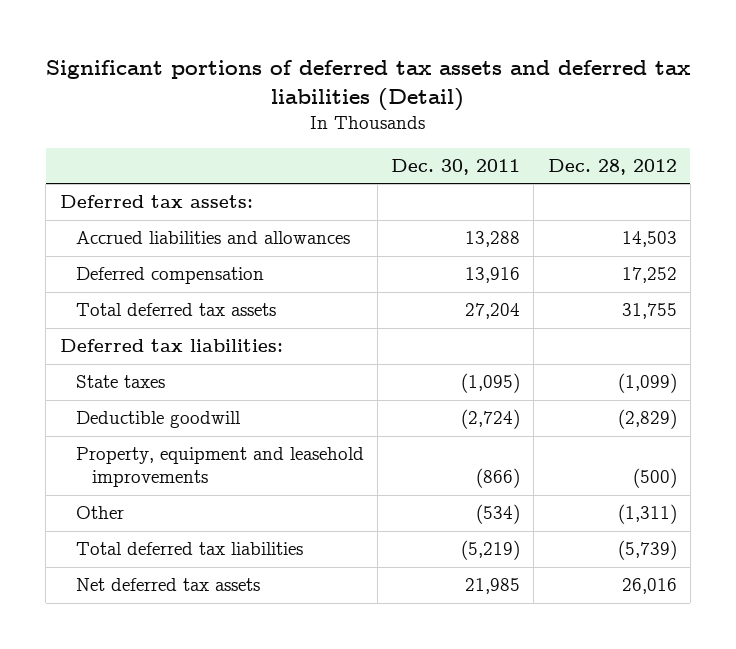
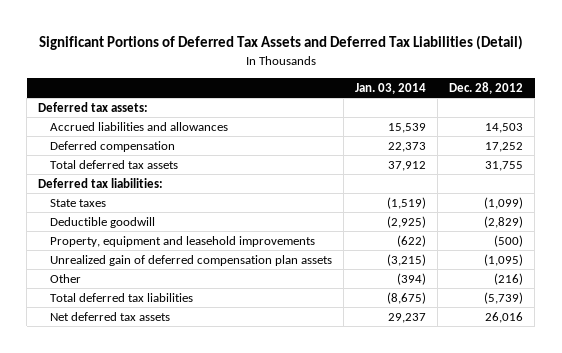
[46,59,691,111] Significant portions of deferred tax assets and deferred tax liabilities (Detail) -> [38,35,523,51] Significant Portions of Deferred Tax Assets and Deferred Tax Liabilities (Detail)
[391,158,521,175] Dec. 30, 2011 -> none
none -> [355,83,427,95] Jan. 03, 2014
none -> [50,254,333,266] Unrealized gain of deferred compensation plan assets
[617,504,677,525] (1,311) -> [494,272,524,285] (216)

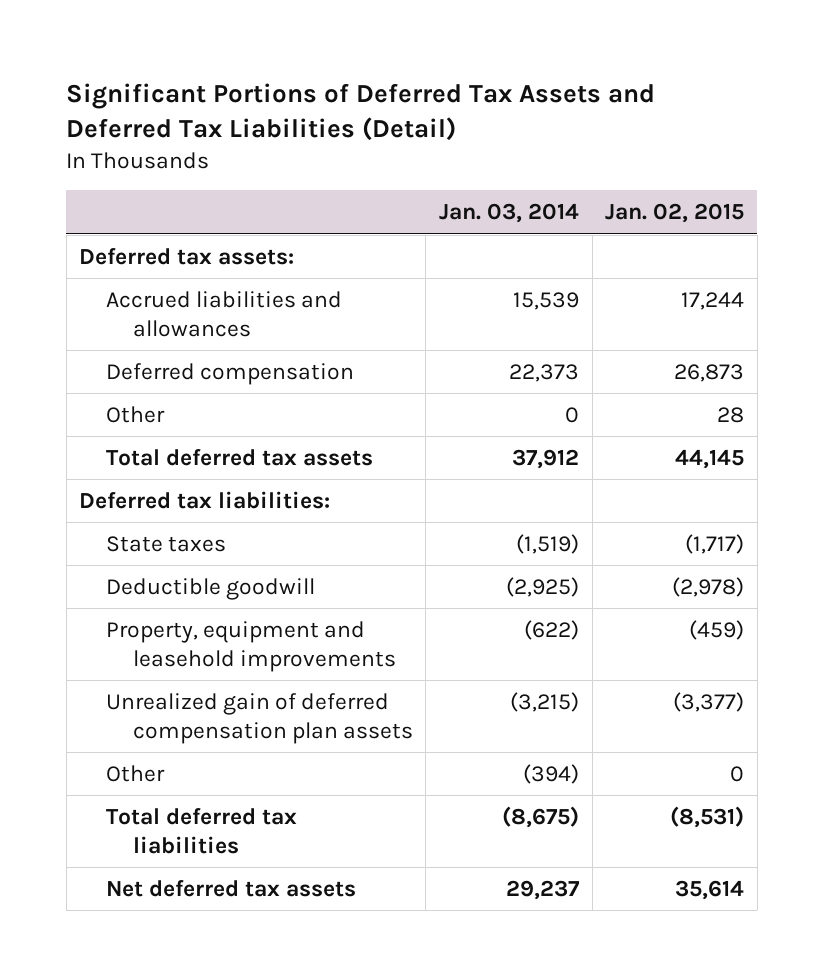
[449,82,524,95] Dec. 28, 2012 -> none
none -> [605,203,745,224] Jan. 02, 2015
none -> [106,405,166,423] Other

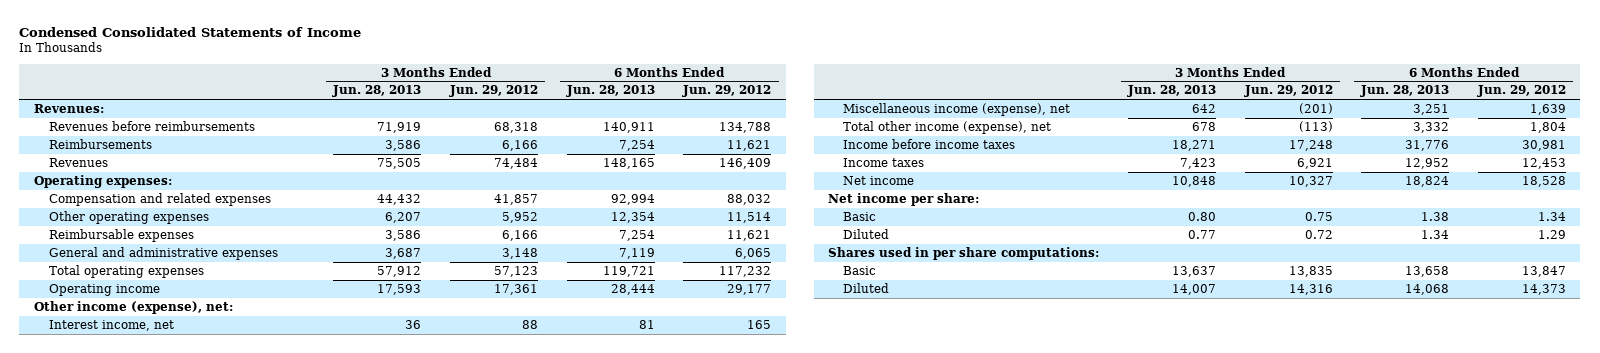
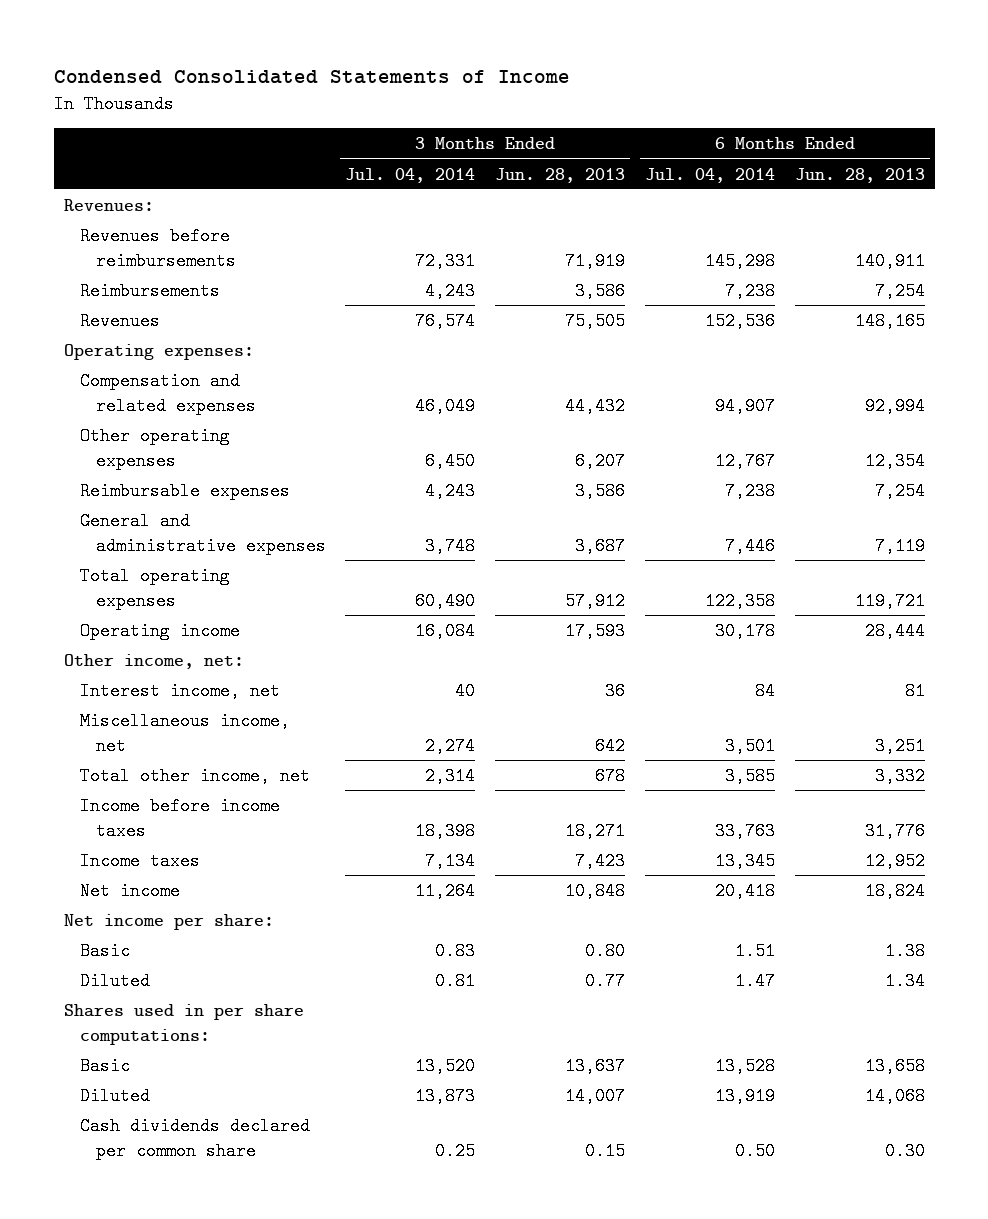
[449,85,539,98] Jun. 29, 2012 -> none
[682,85,772,98] Jun. 29, 2012 -> none
none -> [345,167,476,183] Jul. 04, 2014
none -> [644,167,775,183] Jul. 04, 2014
[33,301,233,315] Other income (expense), net: -> [63,654,244,670] Other income, net:
[843,103,1071,117] Miscellaneous income (expense), net -> [79,712,290,755] Miscellaneous income, net
[843,121,1052,135] Total other income (expense), net -> [79,767,310,786] Total other income, net
none -> [79,1117,310,1160] Cash dividends declared per common share

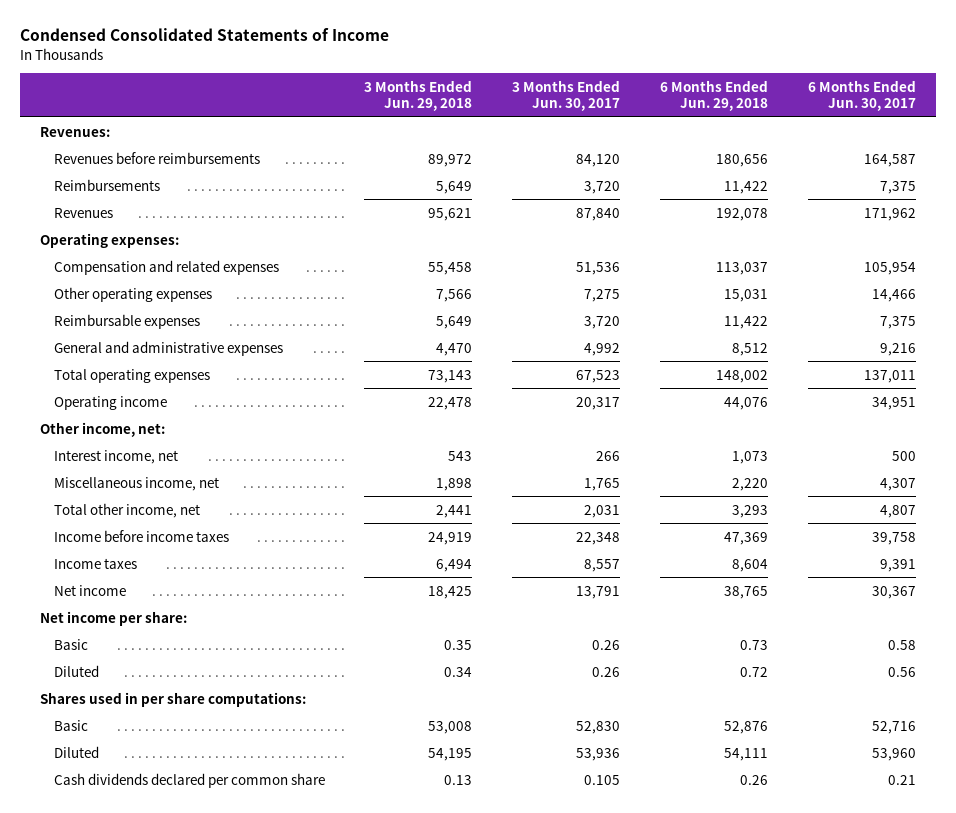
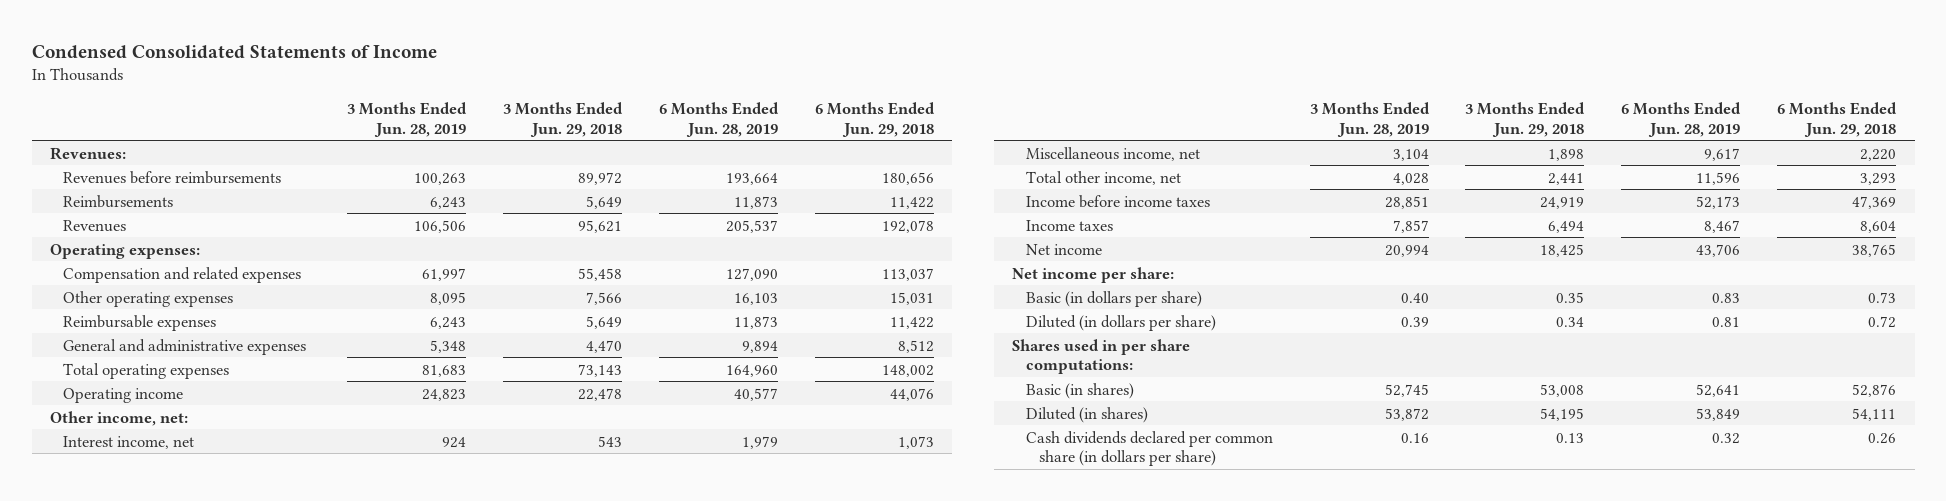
[512,79,621,112] 3 Months Ended Jun. 30, 2017 -> none
[808,79,917,112] 6 Months Ended Jun. 30, 2017 -> none
none -> [347,102,468,137] 3 Months Ended Jun. 28, 2019
none -> [658,102,779,137] 6 Months Ended Jun. 28, 2019
[53,638,88,650] Basic -> [1025,290,1202,307] Basic (in dollars per share)
[53,664,99,677] Diluted -> [1025,314,1216,331] Diluted (in dollars per share)
[53,719,88,731] Basic -> [1025,382,1134,399] Basic (in shares)
[53,745,99,758] Diluted -> [1025,406,1148,423] Diluted (in shares)
[53,772,325,788] Cash dividends declared per common share -> [1025,430,1273,466] Cash dividends declared per common share (in dollars per share)

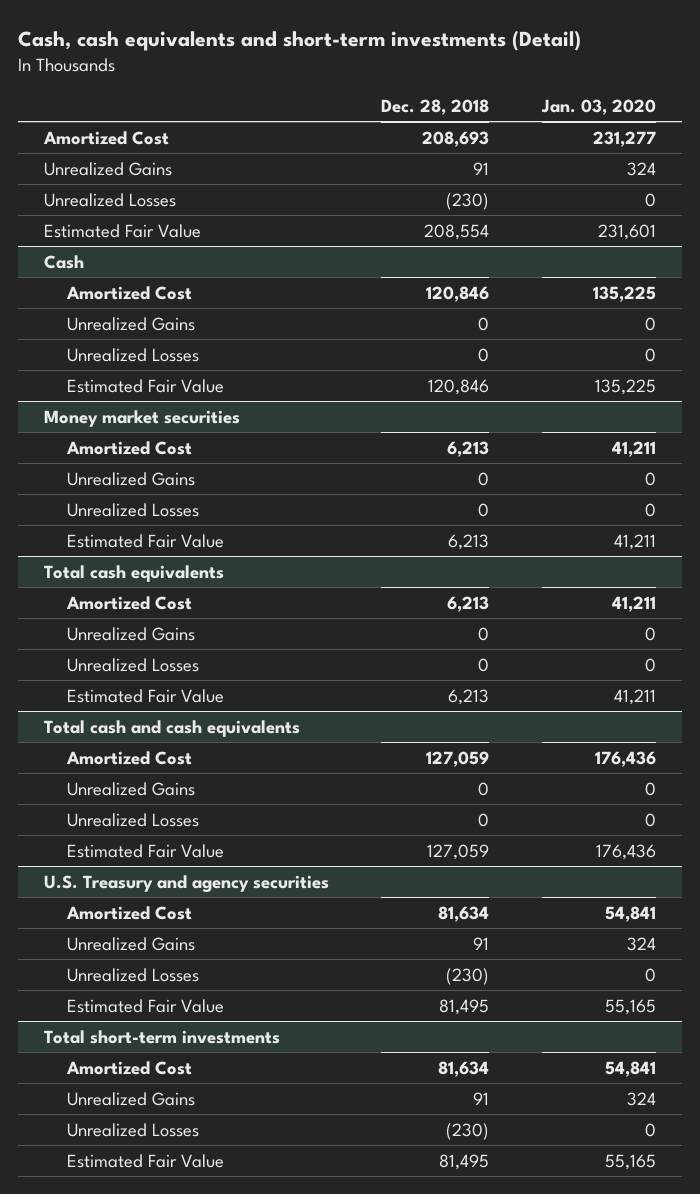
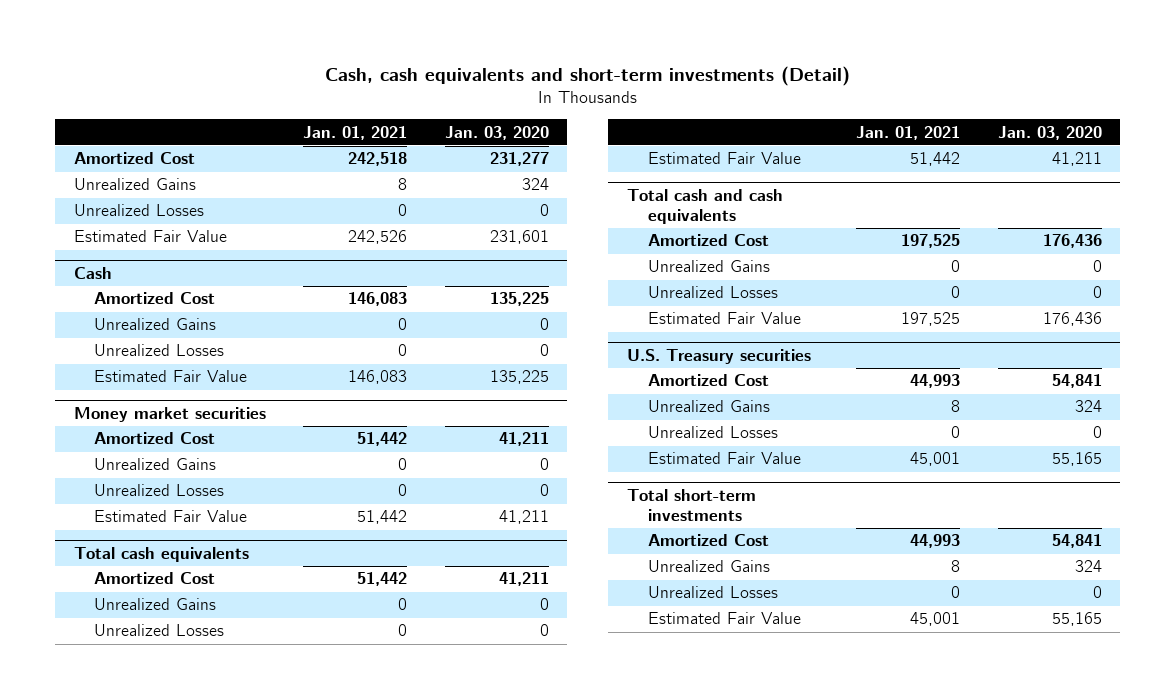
[381,98,490,115] Dec. 28, 2018 -> none
none -> [303,125,408,140] Jan. 01, 2021
[43,874,329,893] U.S. Treasury and agency securities -> [627,348,812,364] U.S. Treasury securities

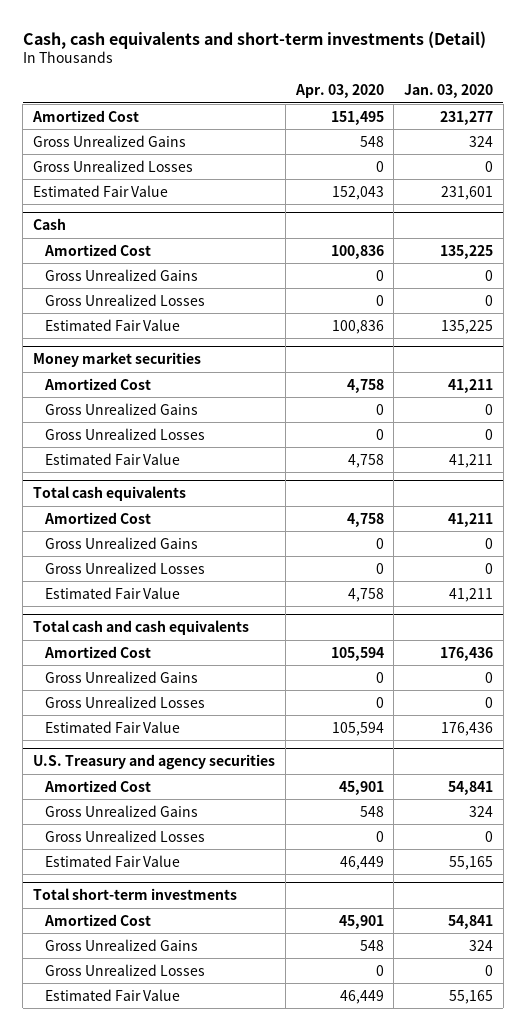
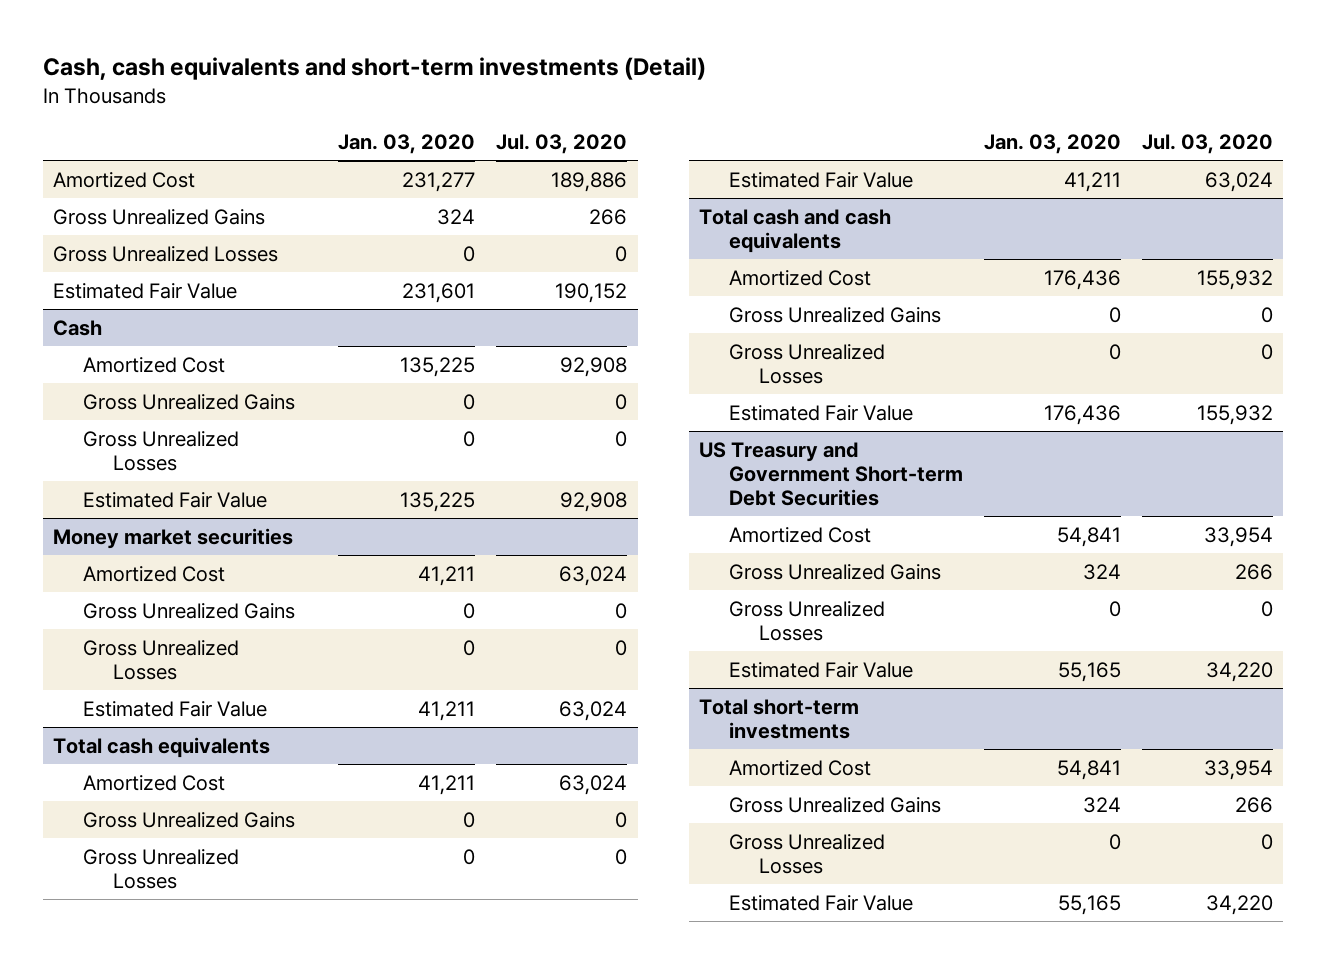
[294,84,384,99] Apr. 03, 2020 -> none
none -> [496,134,628,155] Jul. 03, 2020
[33,754,276,771] U.S. Treasury and agency securities -> [699,441,964,507] US Treasury and Government Short-term Debt Securities

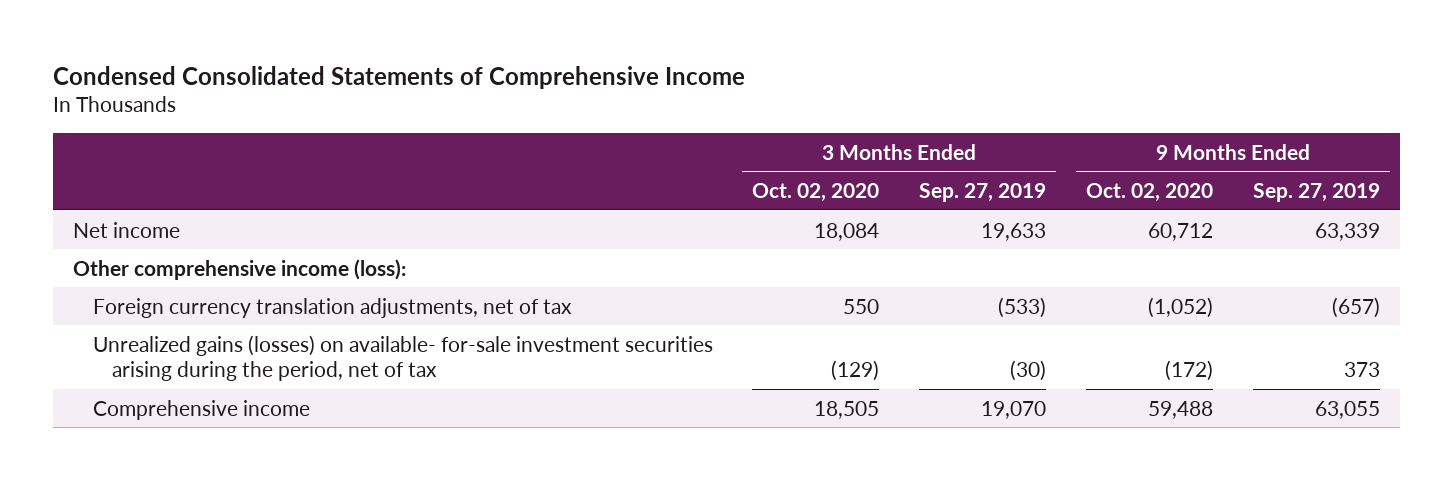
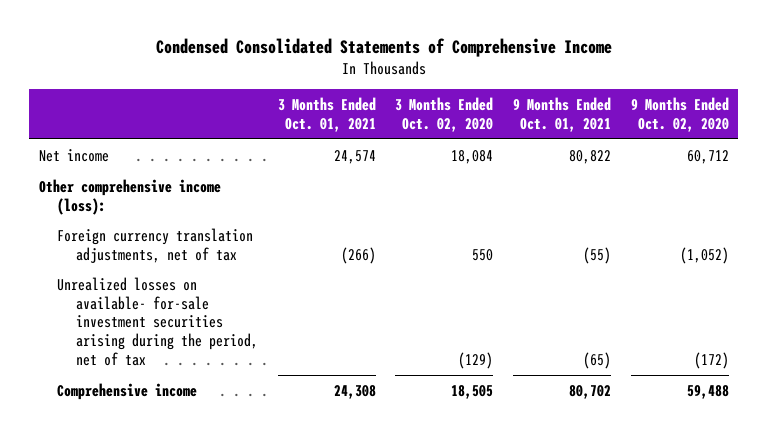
[919,182,1047,202] Sep. 27, 2019 -> none
[1252,182,1380,202] Sep. 27, 2019 -> none
none -> [277,97,376,132] 3 Months Ended Oct. 01, 2021
none -> [513,97,612,132] 9 Months Ended Oct. 01, 2021
[92,334,713,382] Unrealized gains (losses) on available- for-sale investment securities arising during the period, net of tax -> [57,276,259,366] Unrealized losses on available- for-sale investment securities arising during the period, net of tax

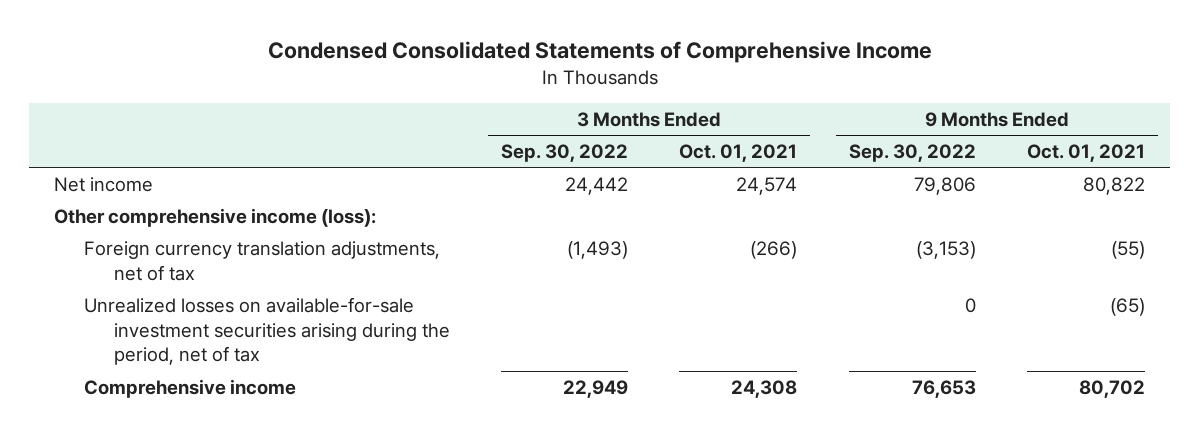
[395,97,494,132] 3 Months Ended Oct. 02, 2020 -> none
[630,97,729,132] 9 Months Ended Oct. 02, 2020 -> none
none -> [501,144,629,163] Sep. 30, 2022
none -> [848,144,976,163] Sep. 30, 2022
[57,276,259,366] Unrealized losses on available- for-sale investment securities arising during the period, net of tax -> [84,296,450,366] Unrealized losses on available-for-sale investment securities arising during the period, net of tax

